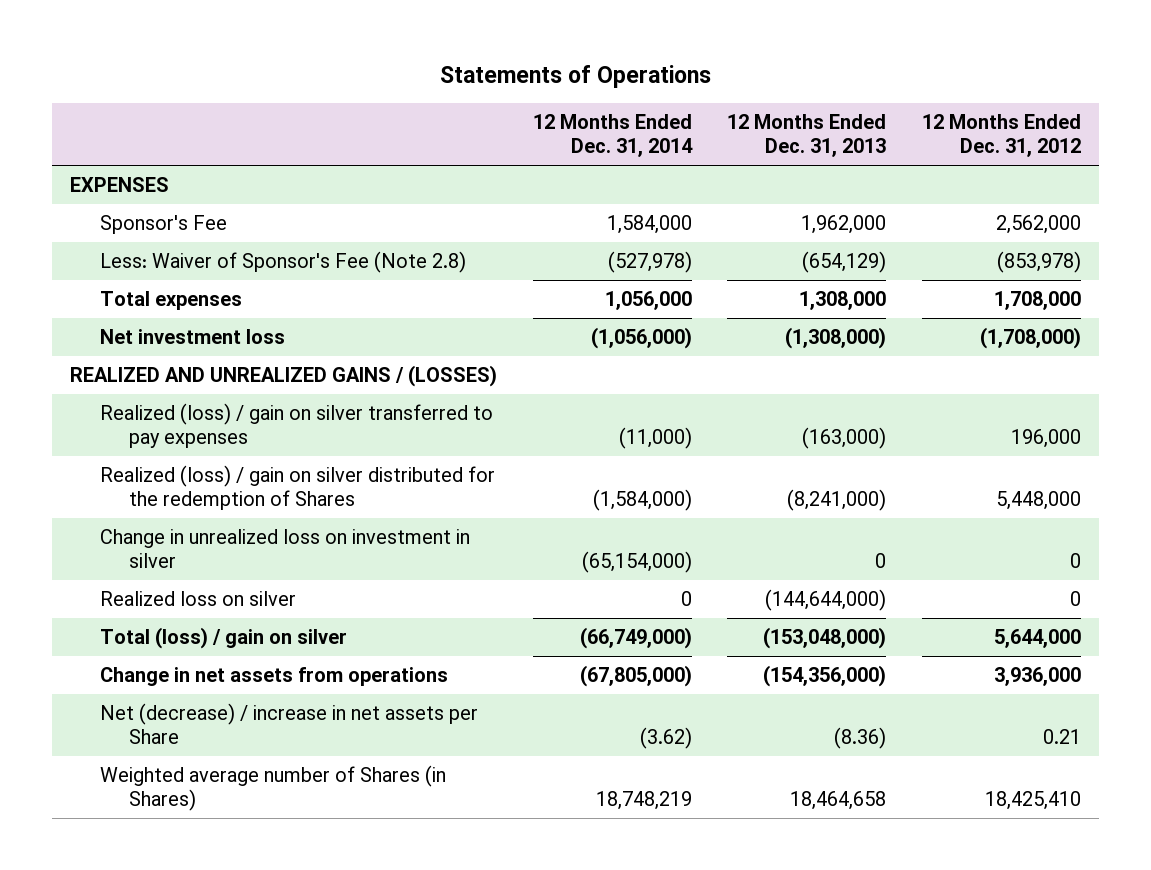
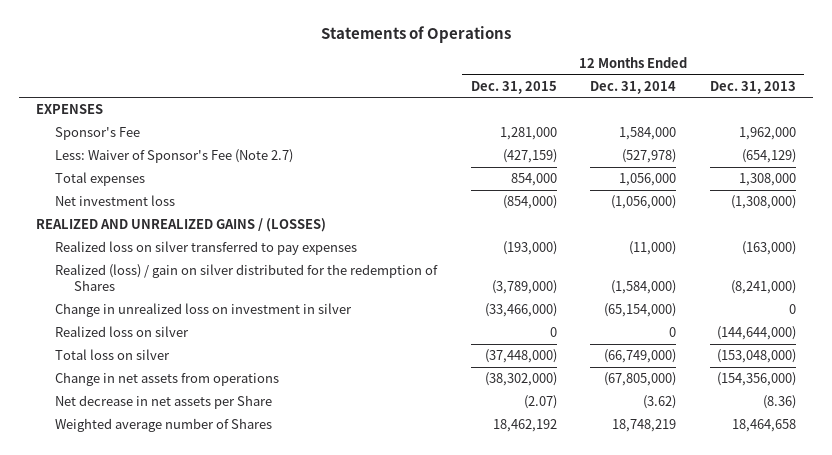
[921,114,1081,158] 12 Months Ended Dec. 31, 2012 -> none
none -> [470,80,557,94] Dec. 31, 2015
[99,250,466,273] Less: Waiver of Sponsor's Fee (Note 2.8) -> [55,149,294,164] Less: Waiver of Sponsor's Fee (Note 2.7)
[99,402,493,448] Realized (loss) / gain on silver transferred to pay expenses -> [55,241,358,256] Realized loss on silver transferred to pay expenses
[99,626,347,649] Total (loss) / gain on silver -> [55,349,171,361] Total loss on silver
[99,702,478,744] Net (decrease) / increase in net assets per Share -> [55,395,273,410] Net decrease in net assets per Share
[99,764,446,811] Weighted average number of Shares (in Shares) -> [55,418,273,433] Weighted average number of Shares

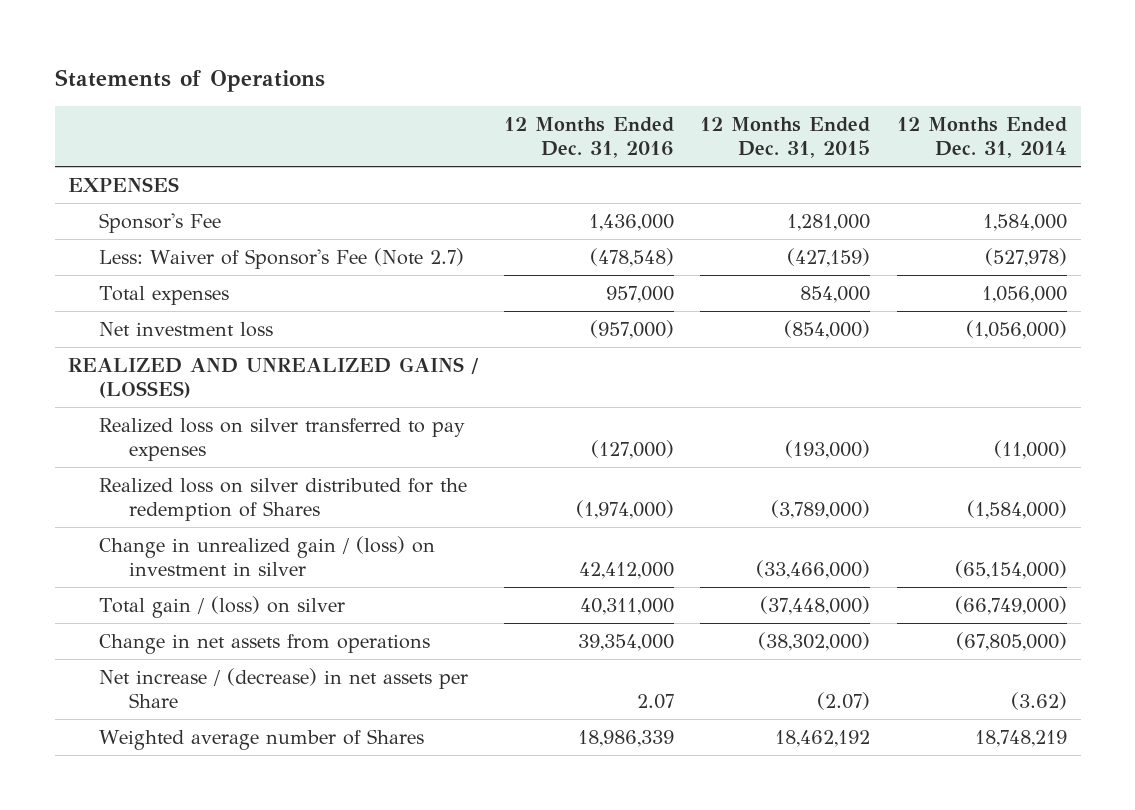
[710,80,797,94] Dec. 31, 2013 -> none
none -> [503,116,674,158] 12 Months Ended Dec. 31, 2016
[55,326,190,338] Realized loss on silver -> none
[55,264,439,292] Realized (loss) / gain on silver distributed for the redemption of Shares -> [98,478,467,522] Realized loss on silver distributed for the redemption of Shares
[55,303,353,318] Change in unrealized loss on investment in silver -> [98,536,435,577] Change in unrealized gain / (loss) on investment in silver
[55,349,171,361] Total loss on silver -> [98,596,345,619] Total gain / (loss) on silver
[55,395,273,410] Net decrease in net assets per Share -> [98,668,468,709] Net increase / (decrease) in net assets per Share

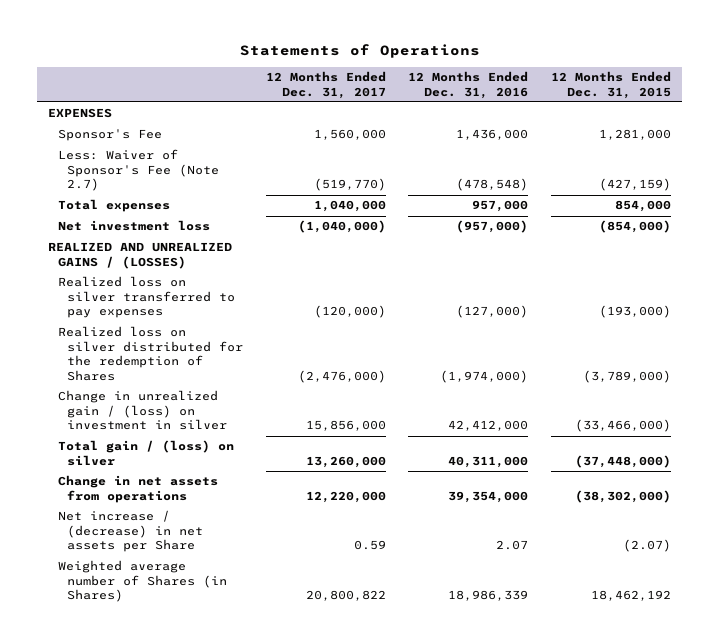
[897,116,1068,158] 12 Months Ended Dec. 31, 2014 -> none
none -> [265,71,386,99] 12 Months Ended Dec. 31, 2017
[98,729,424,751] Weighted average number of Shares -> [57,560,228,603] Weighted average number of Shares (in Shares)

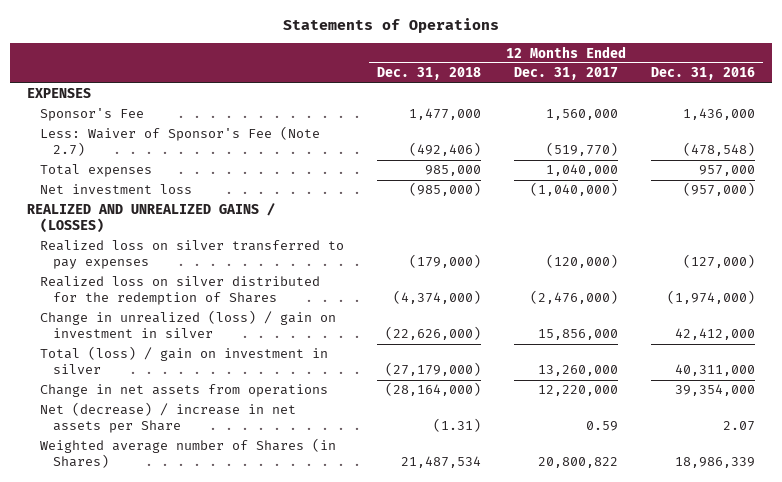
[551,71,672,99] 12 Months Ended Dec. 31, 2015 -> none
none -> [377,67,482,81] Dec. 31, 2018
[57,390,228,431] Change in unrealized gain / (loss) on investment in silver -> [40,310,337,339] Change in unrealized (loss) / gain on investment in silver
[57,440,234,466] Total gain / (loss) on silver -> [40,346,329,375] Total (loss) / gain on investment in silver
[57,510,204,553] Net increase / (decrease) in net assets per Share -> [40,402,297,434] Net (decrease) / increase in net assets per Share

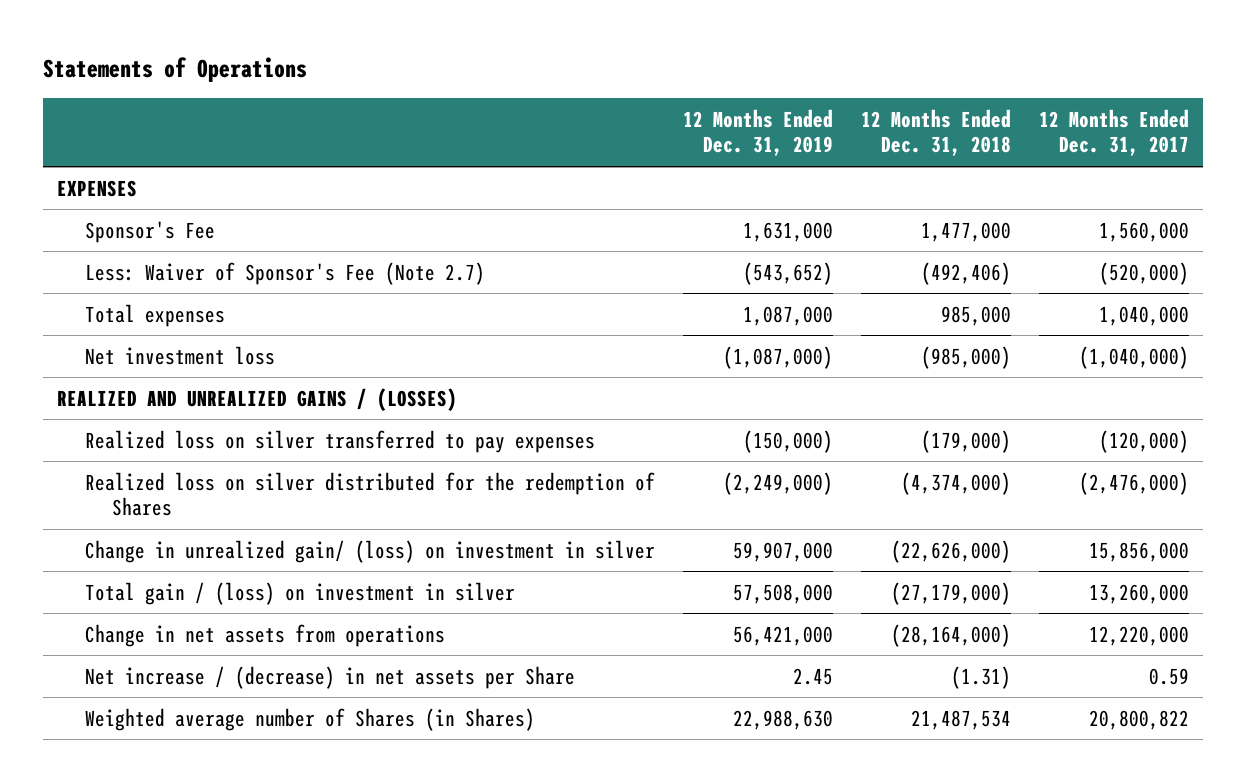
[651,67,756,81] Dec. 31, 2016 -> none
none -> [682,108,833,157] 12 Months Ended Dec. 31, 2019
[546,142,619,157] (519,770) -> [1098,261,1189,285] (520,000)
[40,310,337,339] Change in unrealized (loss) / gain on investment in silver -> [84,539,655,563] Change in unrealized gain/ (loss) on investment in silver
[40,346,329,375] Total (loss) / gain on investment in silver -> [84,581,515,605] Total gain / (loss) on investment in silver
[40,402,297,434] Net (decrease) / increase in net assets per Share -> [84,665,575,689] Net increase / (decrease) in net assets per Share

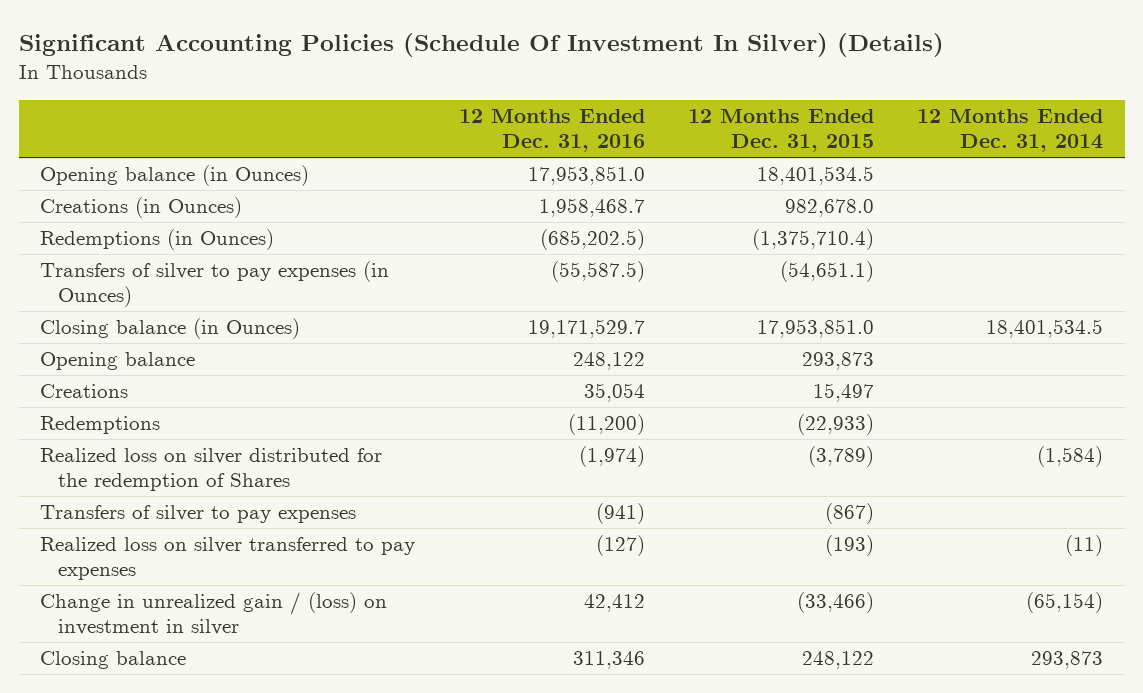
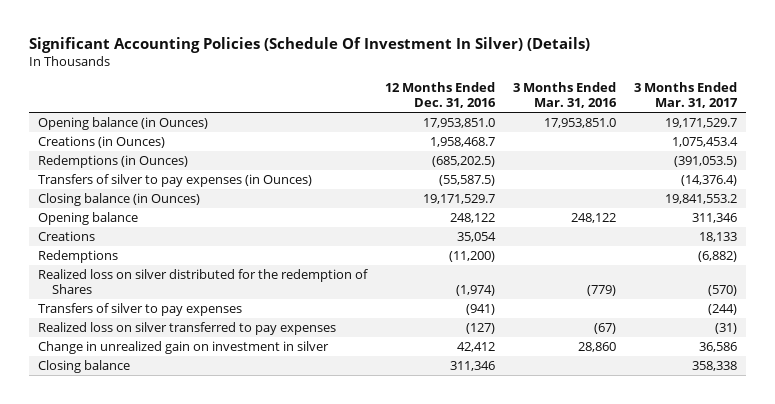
[687,109,874,153] 12 Months Ended Dec. 31, 2015 -> none
[916,109,1103,153] 12 Months Ended Dec. 31, 2014 -> none
none -> [512,82,617,109] 3 Months Ended Mar. 31, 2016
none -> [633,82,738,109] 3 Months Ended Mar. 31, 2017
[40,592,388,636] Change in unrealized gain / (loss) on investment in silver -> [37,340,329,354] Change in unrealized gain on investment in silver

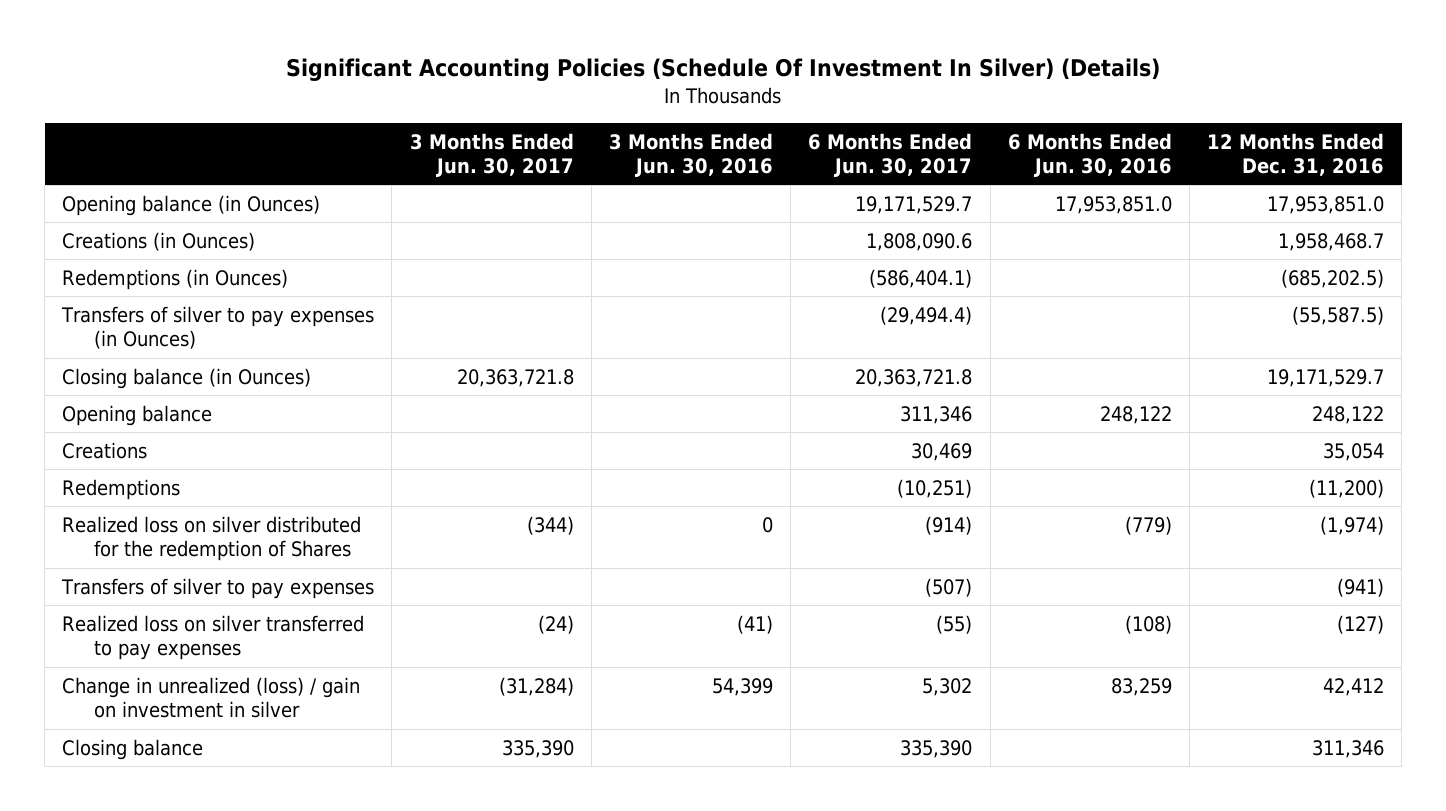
[512,82,617,109] 3 Months Ended Mar. 31, 2016 -> none
[633,82,738,109] 3 Months Ended Mar. 31, 2017 -> none
none -> [409,132,574,177] 3 Months Ended Jun. 30, 2017
none -> [608,132,773,177] 3 Months Ended Jun. 30, 2016
none -> [808,132,973,177] 6 Months Ended Jun. 30, 2017
none -> [1007,132,1172,177] 6 Months Ended Jun. 30, 2016
[37,340,329,354] Change in unrealized gain on investment in silver -> [62,677,361,719] Change in unrealized (loss) / gain on investment in silver

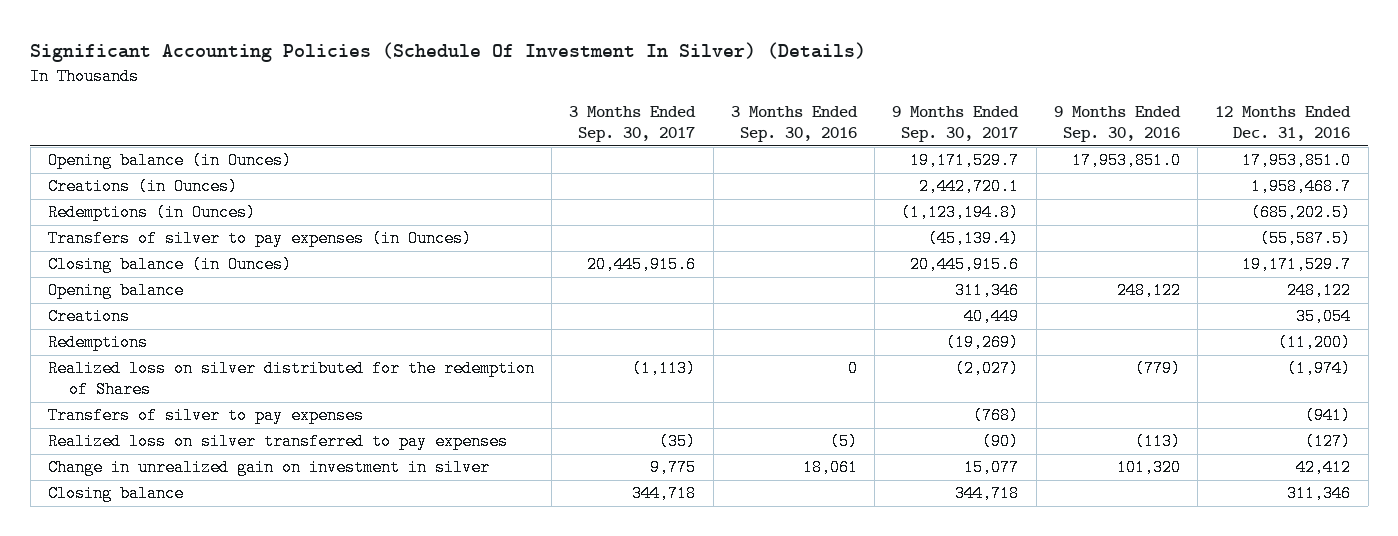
[409,132,574,177] 3 Months Ended Jun. 30, 2017 -> none
[608,132,773,177] 3 Months Ended Jun. 30, 2016 -> none
[808,132,973,177] 6 Months Ended Jun. 30, 2017 -> none
[1007,132,1172,177] 6 Months Ended Jun. 30, 2016 -> none
none -> [569,106,697,142] 3 Months Ended Sep. 30, 2017
none -> [730,106,858,142] 3 Months Ended Sep. 30, 2016
none -> [892,106,1020,142] 9 Months Ended Sep. 30, 2017
none -> [1053,106,1181,142] 9 Months Ended Sep. 30, 2016
[62,677,361,719] Change in unrealized (loss) / gain on investment in silver -> [47,459,490,477] Change in unrealized gain on investment in silver

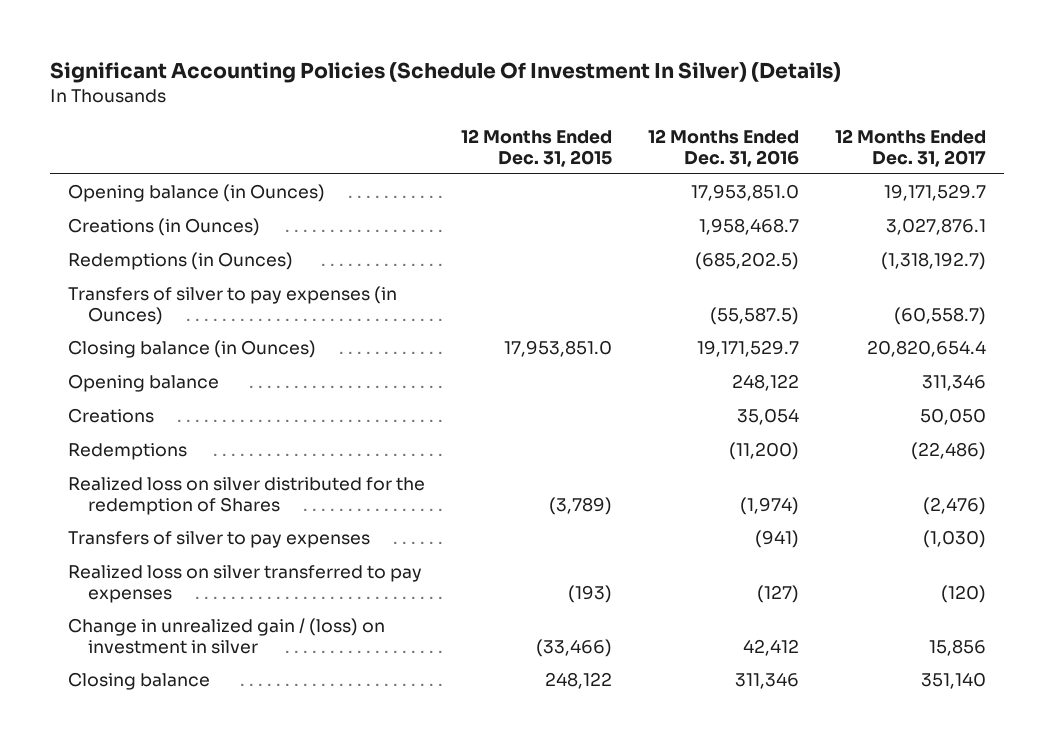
[569,106,697,142] 3 Months Ended Sep. 30, 2017 -> none
[730,106,858,142] 3 Months Ended Sep. 30, 2016 -> none
[892,106,1020,142] 9 Months Ended Sep. 30, 2017 -> none
[1053,106,1181,142] 9 Months Ended Sep. 30, 2016 -> none
none -> [461,128,613,167] 12 Months Ended Dec. 31, 2015
none -> [834,128,986,167] 12 Months Ended Dec. 31, 2017
[47,459,490,477] Change in unrealized gain on investment in silver -> [68,618,386,654] Change in unrealized gain / (loss) on investment in silver

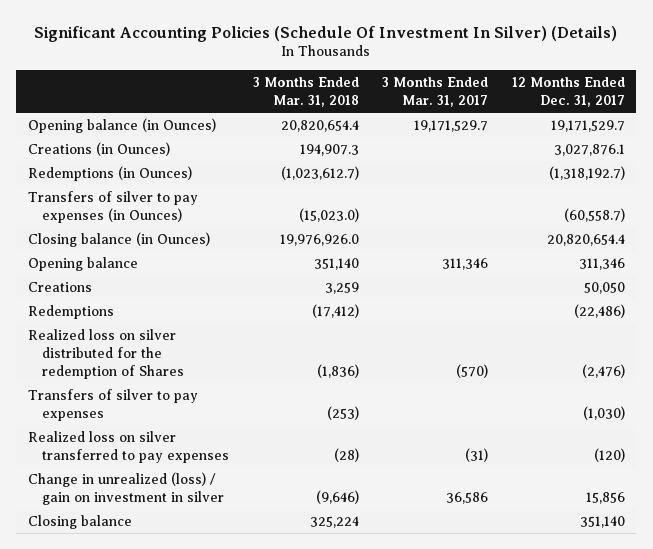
[461,128,613,167] 12 Months Ended Dec. 31, 2015 -> none
[648,128,800,167] 12 Months Ended Dec. 31, 2016 -> none
none -> [252,77,359,108] 3 Months Ended Mar. 31, 2018
none -> [382,77,489,108] 3 Months Ended Mar. 31, 2017
[68,618,386,654] Change in unrealized gain / (loss) on investment in silver -> [27,471,225,505] Change in unrealized (loss) / gain on investment in silver

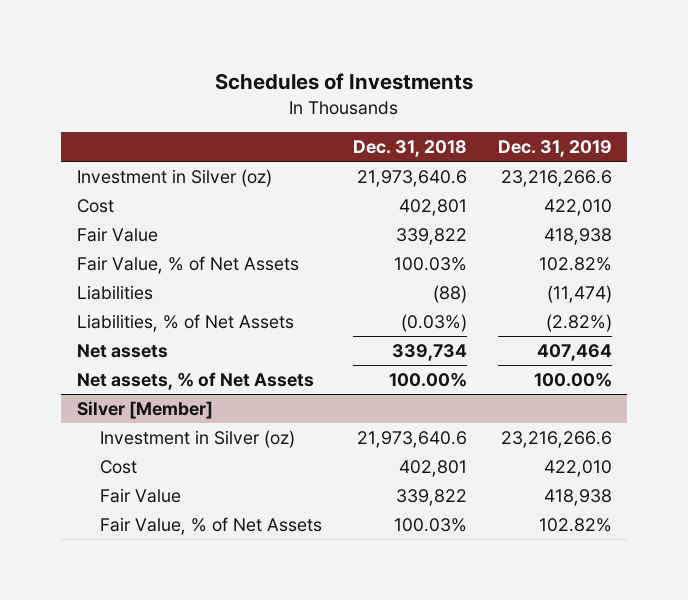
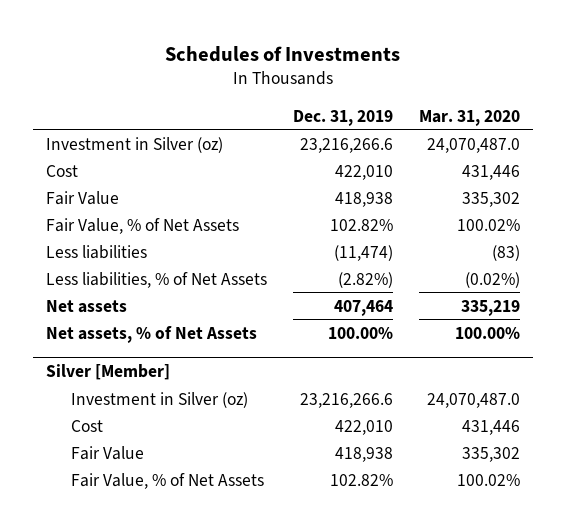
[353,139,468,157] Dec. 31, 2018 -> none
none -> [418,109,520,126] Mar. 31, 2020
[76,285,153,301] Liabilities -> [46,244,148,259] Less liabilities
[76,314,294,333] Liabilities, % of Net Assets -> [46,271,268,288] Less liabilities, % of Net Assets

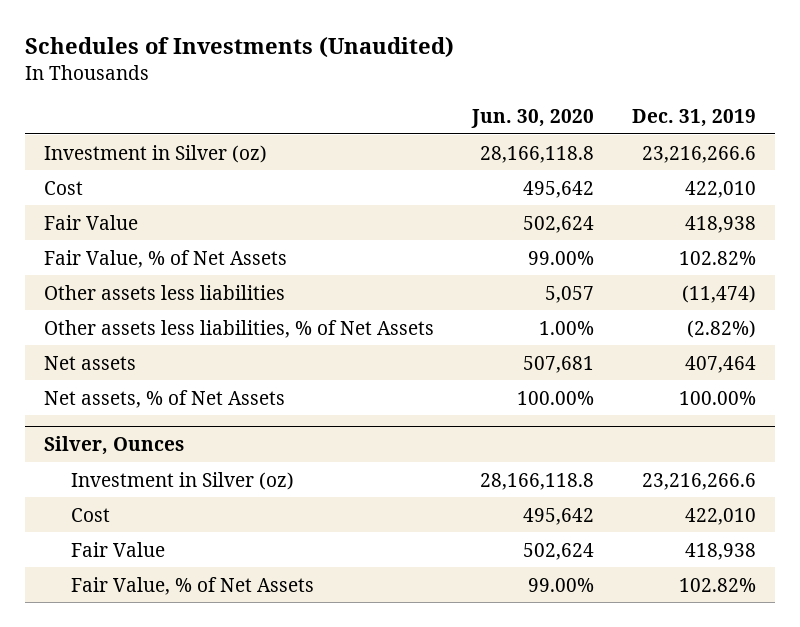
[164,45,400,62] Schedules of Investments -> [24,37,454,59] Schedules of Investments (Unaudited)
[418,109,520,126] Mar. 31, 2020 -> none
none -> [470,109,594,129] Jun. 30, 2020
[46,244,148,259] Less liabilities -> [43,284,285,300] Other assets less liabilities
[46,271,268,288] Less liabilities, % of Net Assets -> [43,319,434,338] Other assets less liabilities, % of Net Assets
[46,363,171,380] Silver [Member] -> [43,436,184,456] Silver, Ounces

